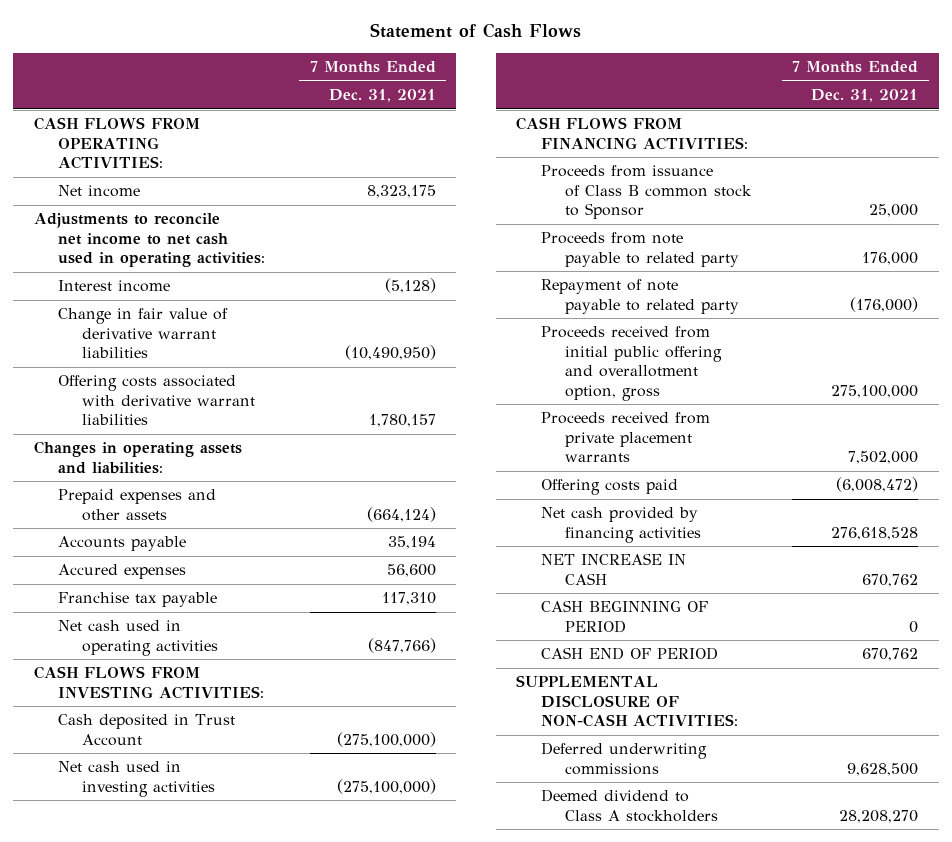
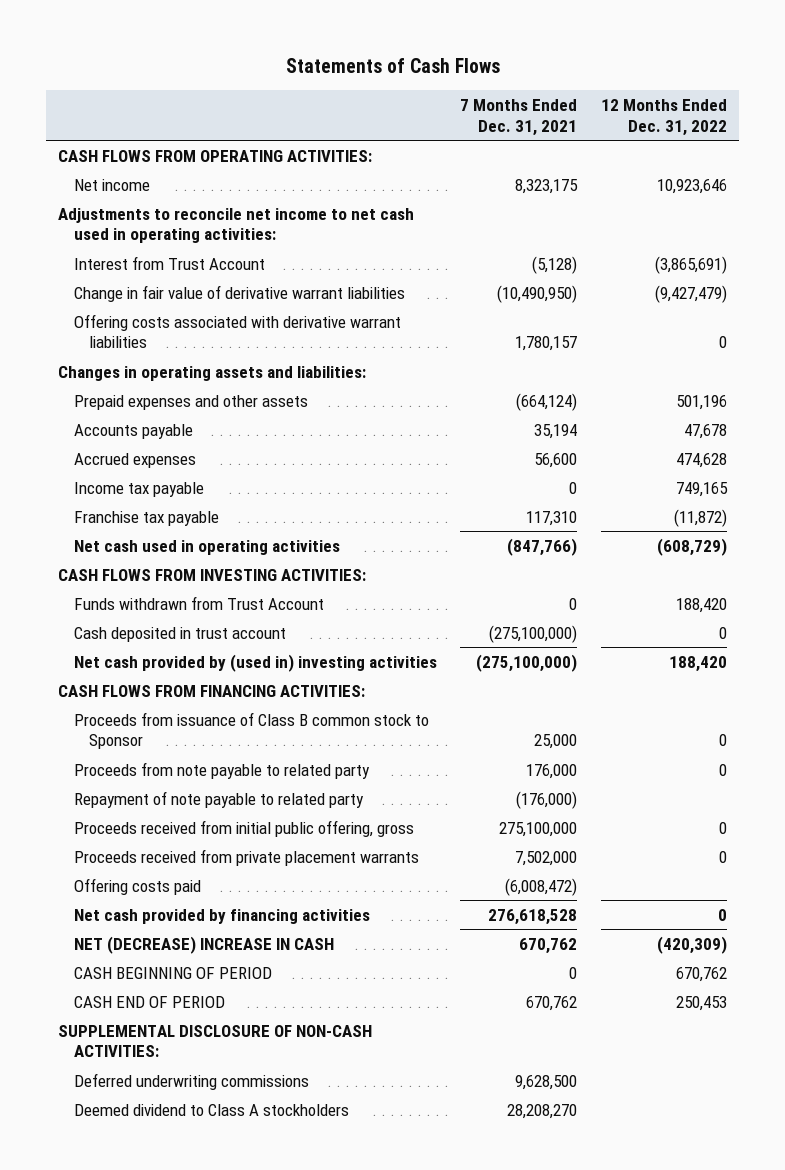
[370,23,582,39] Statement of Cash Flows -> [285,58,500,74] Statements of Cash Flows
none -> [601,98,728,136] 12 Months Ended Dec. 31, 2022
[57,280,170,293] Interest income -> [73,255,265,270] Interest from Trust Account
[57,564,186,580] Accured expenses -> [73,452,196,468] Accrued expenses
none -> [73,481,204,497] Income tax payable
none -> [73,595,324,610] Funds withdrawn from Trust Account
[57,714,235,746] Cash deposited in Trust Account -> [73,626,286,642] Cash deposited in trust account
[57,761,216,797] Net cash used in investing activities -> [73,653,437,672] Net cash provided by (used in) investing activities
[540,326,723,401] Proceeds received from initial public offering and overallotment option, gross -> [73,819,414,837] Proceeds received from initial public offering, gross
[540,553,686,585] NET INCREASE IN CASH -> [73,935,334,954] NET (DECREASE) INCREASE IN CASH

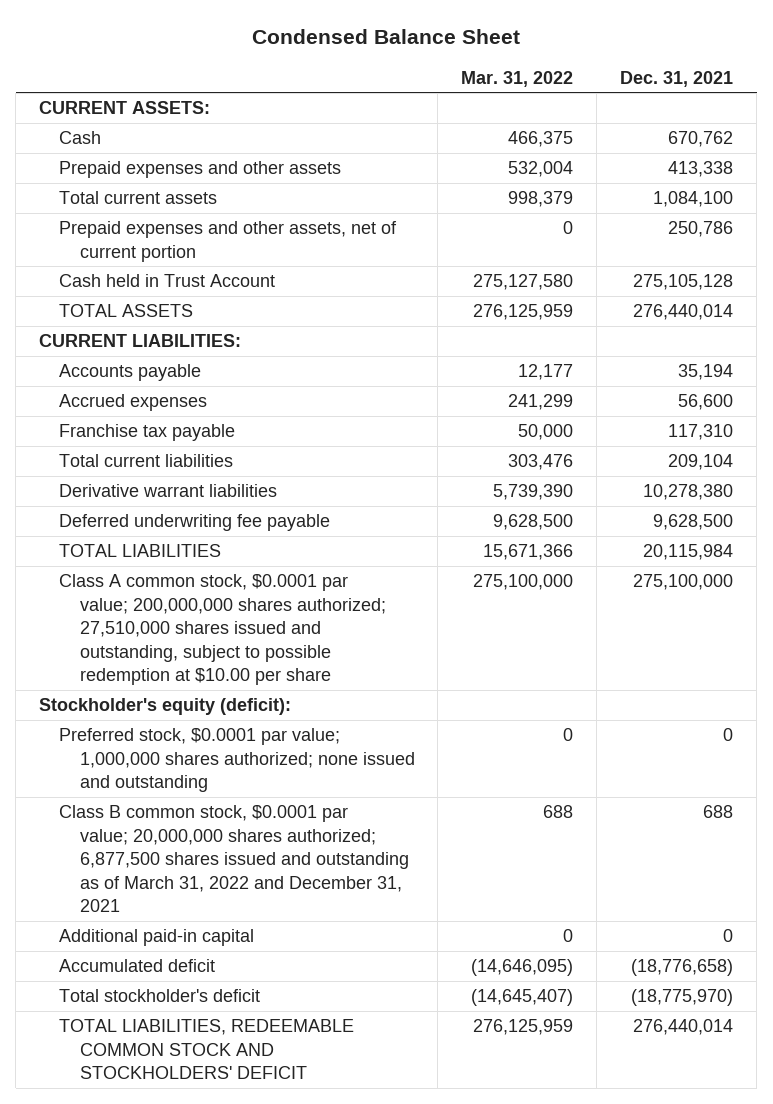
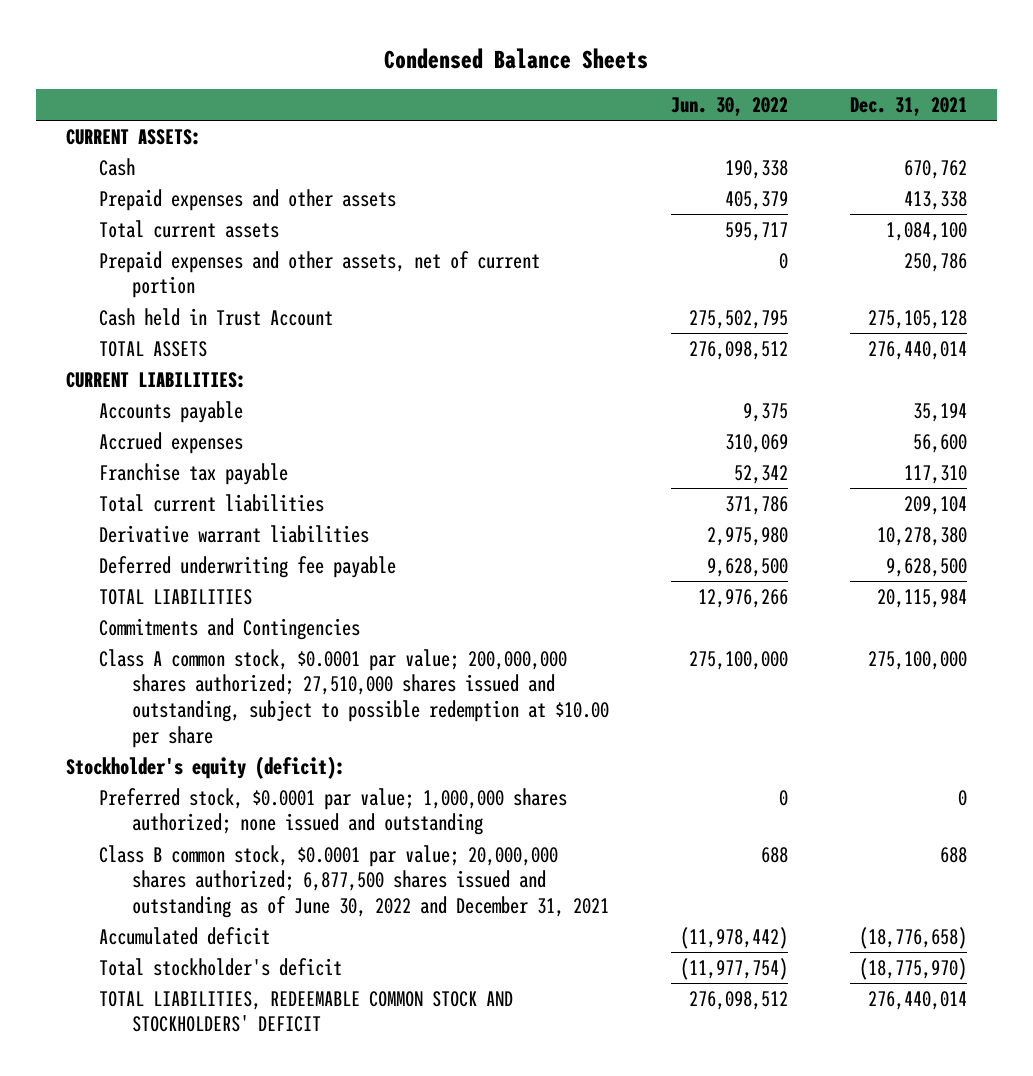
[252,28,521,44] Condensed Balance Sheet -> [384,48,649,70] Condensed Balance Sheets
[461,70,574,87] Mar. 31, 2022 -> none
none -> [670,97,788,117] Jun. 30, 2022
none -> [99,617,361,640] Commitments and Contingencies
[59,929,255,947] Additional paid-in capital -> none
[59,805,409,912] Class B common stock, $0.0001 par value; 20,000,000 shares authorized; 6,877,500 shares issued and outstanding as of March 31, 2022 and December 31, 2021 -> [99,844,610,919] Class B common stock, $0.0001 par value; 20,000,000 shares authorized; 6,877,500 shares issued and outstanding as of June 30, 2022 and December 31, 2021

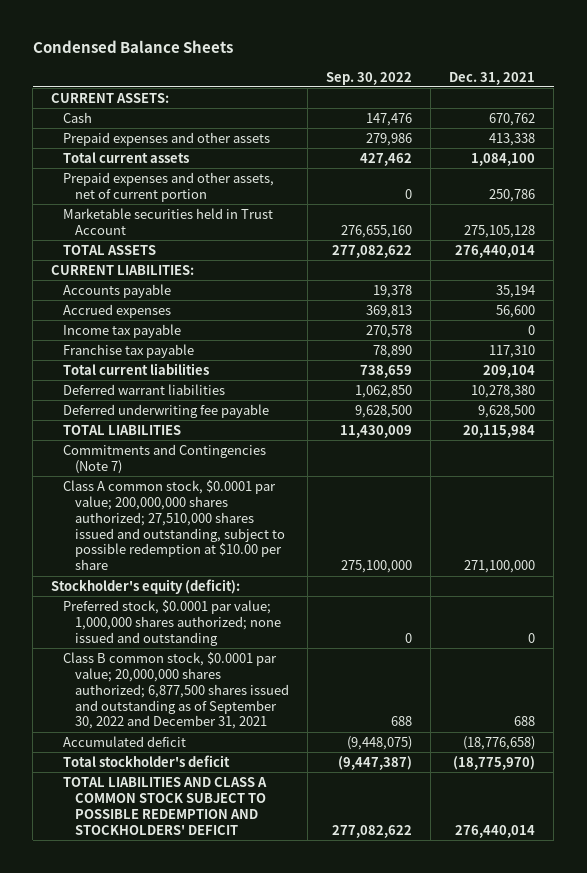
[670,97,788,117] Jun. 30, 2022 -> none
none -> [326,71,413,85] Sep. 30, 2022
[99,307,334,326] Cash held in Trust Account -> [63,208,274,235] Marketable securities held in Trust Account
none -> [63,324,182,339] Income tax payable
[99,524,370,543] Derivative warrant liabilities -> [63,384,226,396] Deferred warrant liabilities
[99,617,361,640] Commitments and Contingencies -> [63,444,267,474] Commitments and Contingencies (Note 7)
[867,650,967,670] 275,100,000 -> [464,560,536,574] 271,100,000
[99,844,610,919] Class B common stock, $0.0001 par value; 20,000,000 shares authorized; 6,877,500 shares issued and outstanding as of June 30, 2022 and December 31, 2021 -> [63,652,290,730] Class B common stock, $0.0001 par value; 20,000,000 shares authorized; 6,877,500 shares issued and outstanding as of September 30, 2022 and December 31, 2021
[99,990,514,1033] TOTAL LIABILITIES, REDEEMABLE COMMON STOCK AND STOCKHOLDERS' DEFICIT -> [63,777,268,835] TOTAL LIABILITIES AND CLASS A COMMON STOCK SUBJECT TO POSSIBLE REDEMPTION AND STOCKHOLDERS' DEFICIT

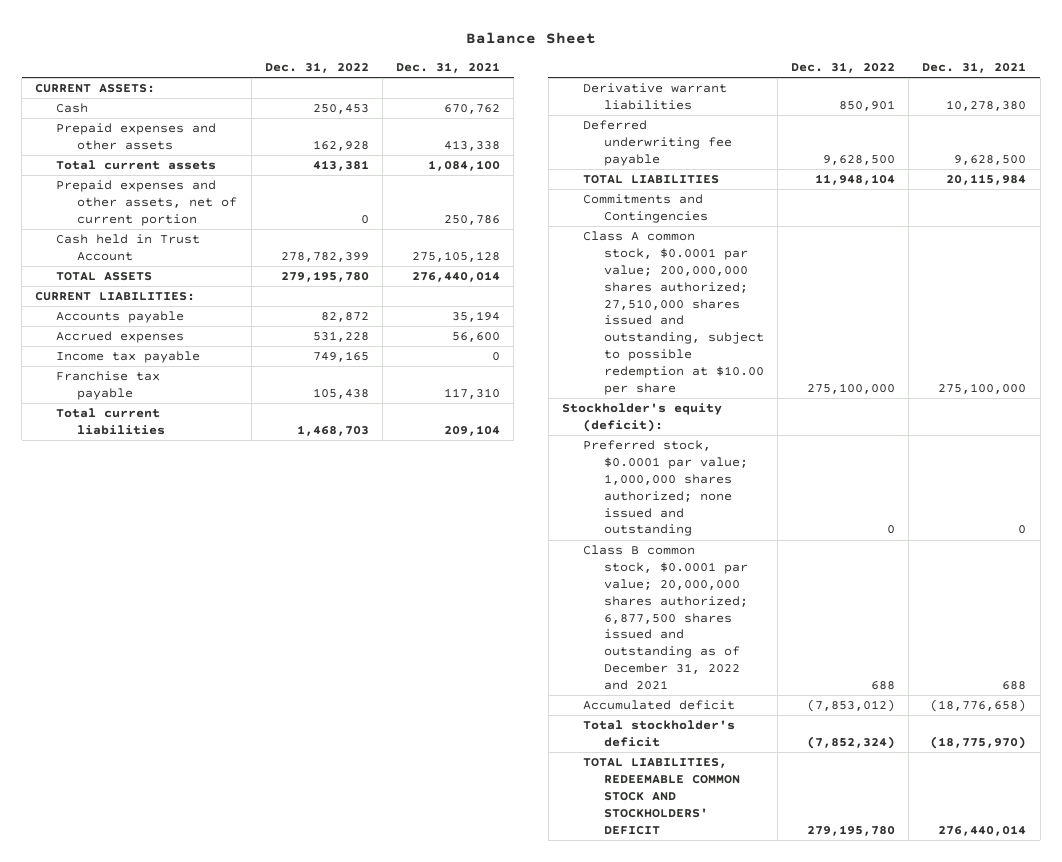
[32,40,233,54] Condensed Balance Sheets -> [465,31,596,44] Balance Sheet
[326,71,413,85] Sep. 30, 2022 -> none
none -> [264,61,369,73] Dec. 31, 2022
[63,208,274,235] Marketable securities held in Trust Account -> [56,234,201,262] Cash held in Trust Account
[63,384,226,396] Deferred warrant liabilities -> [582,83,727,111] Derivative warrant liabilities
[63,444,267,474] Commitments and Contingencies (Note 7) -> [582,194,708,224] Commitments and Contingencies
[464,560,536,574] 271,100,000 -> [938,382,1027,394] 275,100,000
[63,652,290,730] Class B common stock, $0.0001 par value; 20,000,000 shares authorized; 6,877,500 shares issued and outstanding as of September 30, 2022 and December 31, 2021 -> [582,545,748,690] Class B common stock, $0.0001 par value; 20,000,000 shares authorized; 6,877,500 shares issued and outstanding as of December 31, 2022 and 2021
[63,777,268,835] TOTAL LIABILITIES AND CLASS A COMMON STOCK SUBJECT TO POSSIBLE REDEMPTION AND STOCKHOLDERS' DEFICIT -> [582,758,740,835] TOTAL LIABILITIES, REDEEMABLE COMMON STOCK AND STOCKHOLDERS' DEFICIT

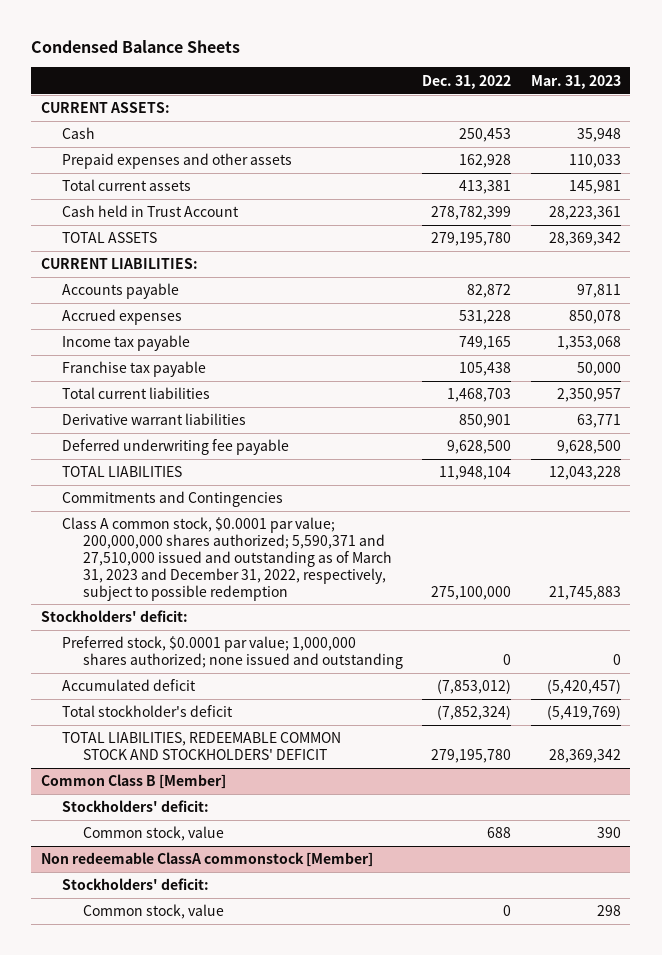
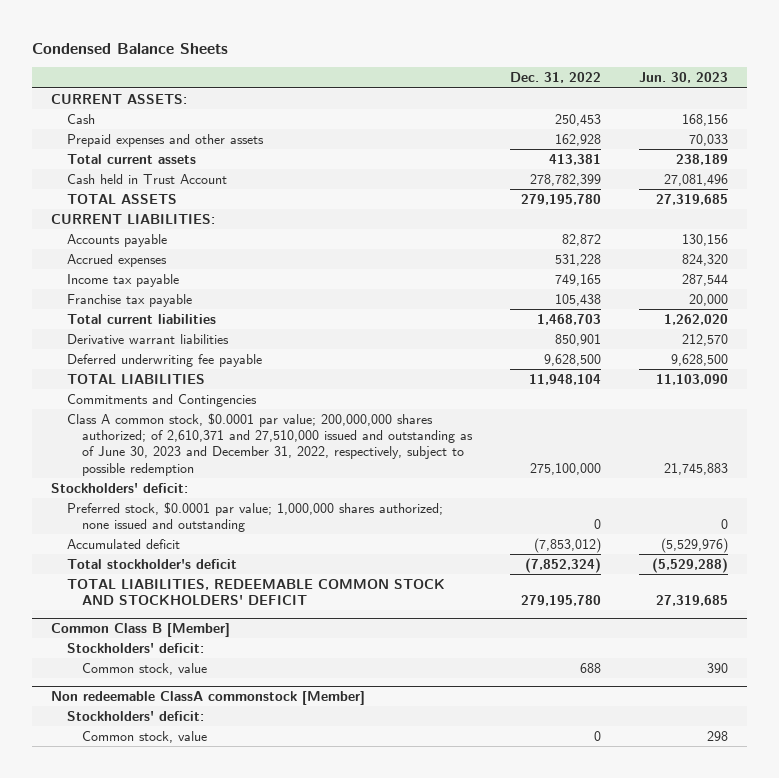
[530,74,621,89] Mar. 31, 2023 -> none
none -> [638,72,728,84] Jun. 30, 2023
[62,517,393,601] Class A common stock, $0.0001 par value; 200,000,000 shares authorized; 5,590,371 and 27,510,000 issued and outstanding as of March 31, 2023 and December 31, 2022, respectively, subject to possible redemption -> [66,412,473,476] Class A common stock, $0.0001 par value; 200,000,000 shares authorized; of 2,610,371 and 27,510,000 issued and outstanding as of June 30, 2023 and December 31, 2022, respectively, subject to possible redemption

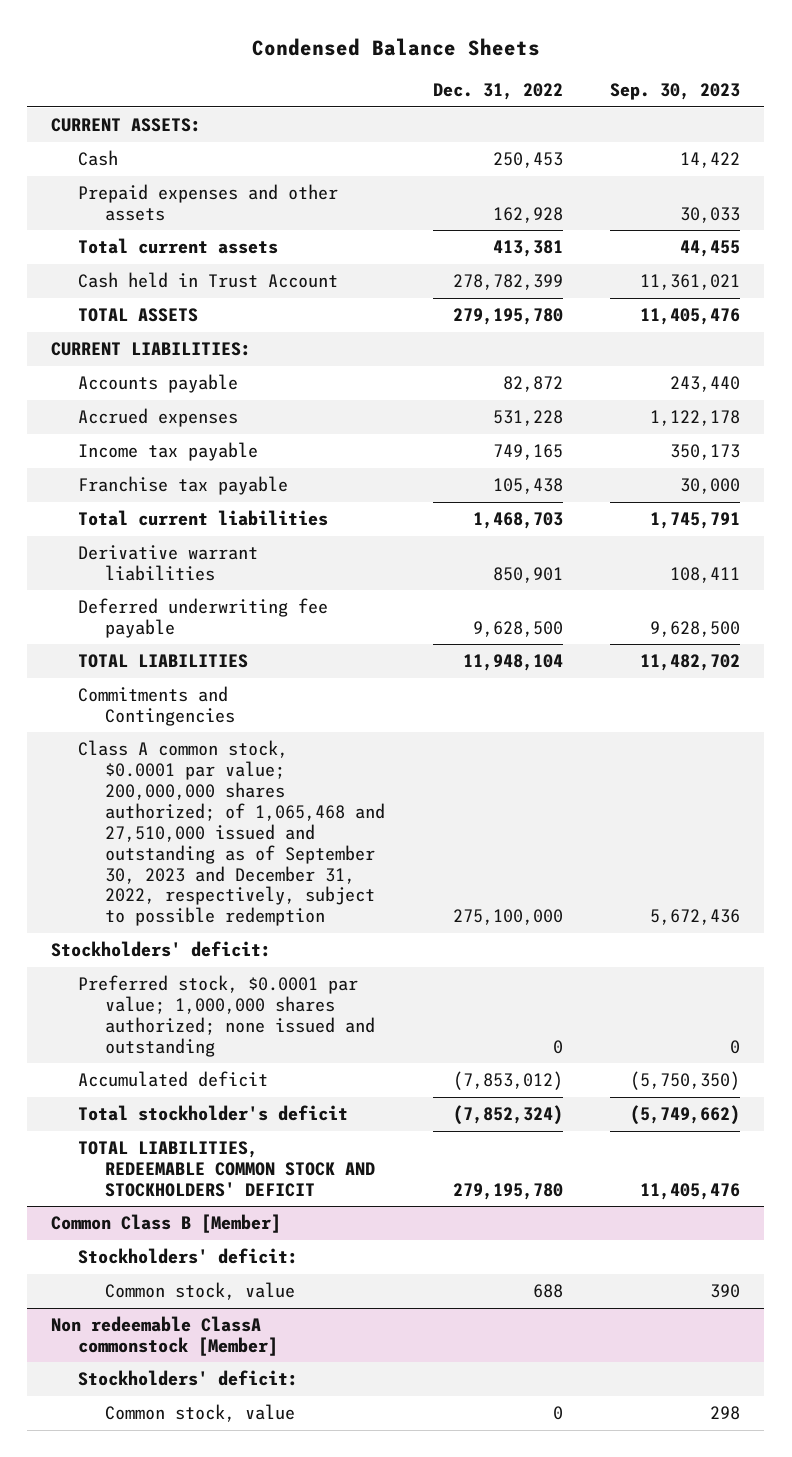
[638,72,728,84] Jun. 30, 2023 -> none
none -> [610,83,741,101] Sep. 30, 2023
[66,412,473,476] Class A common stock, $0.0001 par value; 200,000,000 shares authorized; of 2,610,371 and 27,510,000 issued and outstanding as of June 30, 2023 and December 31, 2022, respectively, subject to possible redemption -> [78,740,385,927] Class A common stock, $0.0001 par value; 200,000,000 shares authorized; of 1,065,468 and 27,510,000 issued and outstanding as of September 30, 2023 and December 31, 2022, respectively, subject to possible redemption

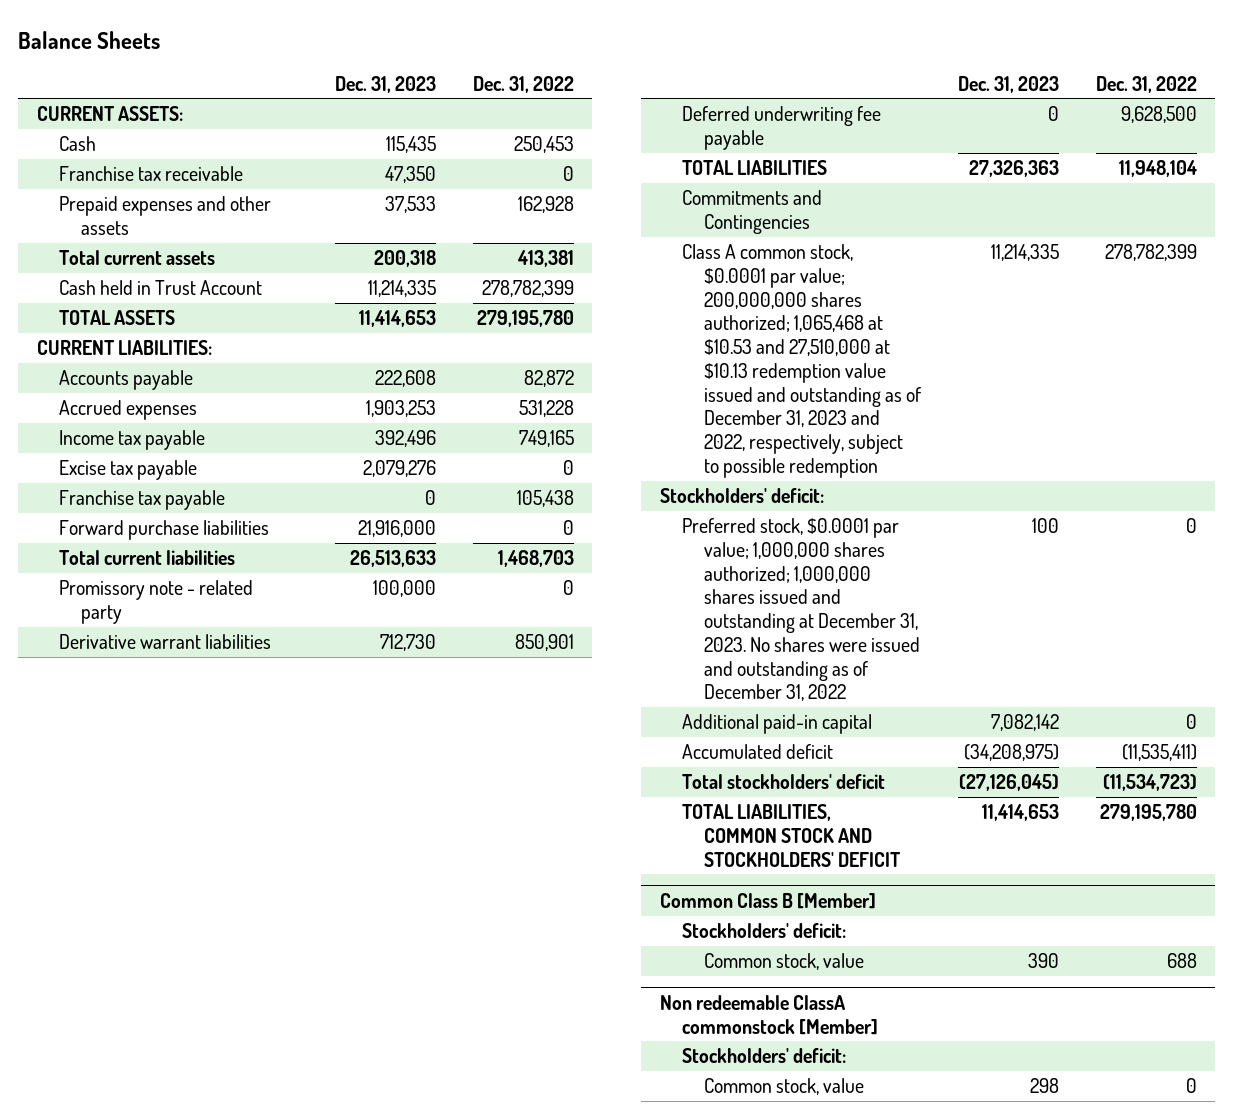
[251,38,540,57] Condensed Balance Sheets -> [18,30,161,49] Balance Sheets
[610,83,741,101] Sep. 30, 2023 -> none
none -> [334,75,436,93] Dec. 31, 2023
none -> [58,166,243,182] Franchise tax receivable
none -> [58,460,197,481] Excise tax payable
none -> [58,520,269,541] Forward purchase liabilities
none -> [58,580,253,624] Promissory note - related party
[78,740,385,927] Class A common stock, $0.0001 par value; 200,000,000 shares authorized; of 1,065,468 and 27,510,000 issued and outstanding as of September 30, 2023 and December 31, 2022, respectively, subject to possible redemption -> [681,244,921,478] Class A common stock, $0.0001 par value; 200,000,000 shares authorized; 1,065,468 at $10.53 and 27,510,000 at $10.13 redemption value issued and outstanding as of December 31, 2023 and 2022, respectively, subject to possible redemption
[452,909,563,926] 275,100,000 -> [1104,244,1197,262] 278,782,399
[78,975,375,1057] Preferred stock, $0.0001 par value; 1,000,000 shares authorized; none issued and outstanding -> [681,518,920,702] Preferred stock, $0.0001 par value; 1,000,000 shares authorized; 1,000,000 shares issued and outstanding at December 31, 2023. No shares were issued and outstanding as of December 31, 2022
none -> [681,714,872,735] Additional paid-in capital
[452,1071,563,1091] (7,853,012) -> [1121,744,1197,762] (11,535,411)
[78,1105,349,1122] Total stockholder's deficit -> [681,774,885,790] Total stockholders' deficit
[452,1105,563,1126] (7,852,324) -> [1102,774,1197,792] (11,534,723)
[78,1141,375,1197] TOTAL LIABILITIES, REDEEMABLE COMMON STOCK AND STOCKHOLDERS' DEFICIT -> [681,804,901,867] TOTAL LIABILITIES, COMMON STOCK AND STOCKHOLDERS' DEFICIT

